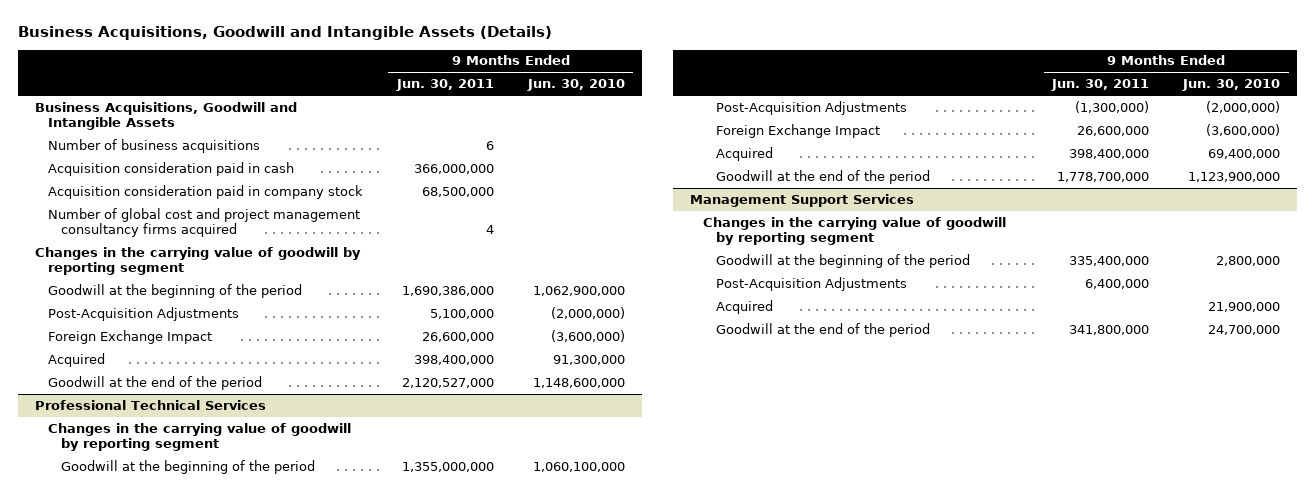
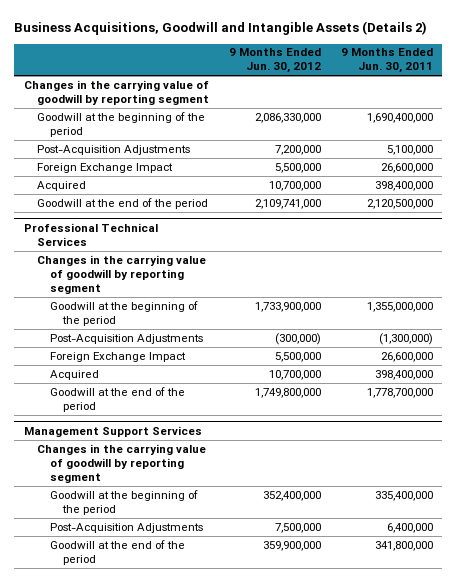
[17,26,552,41] Business Acquisitions, Goodwill and Intangible Assets (Details) -> [14,21,428,36] Business Acquisitions, Goodwill and Intangible Assets (Details 2)
[526,79,625,92] Jun. 30, 2010 -> none
none -> [228,48,321,74] 9 Months Ended Jun. 30, 2012
[34,101,297,130] Business Acquisitions, Goodwill and Intangible Assets -> none
[47,138,260,153] Number of business acquisitions -> none
[47,161,294,176] Acquisition consideration paid in cash -> none
[47,184,363,199] Acquisition consideration paid in company stock -> none
[47,207,360,237] Number of global cost and project management consultancy firms acquired -> none
[401,285,494,296] 1,690,386,000 -> [366,112,433,123] 1,690,400,000
[401,377,494,388] 2,120,527,000 -> [366,198,433,209] 2,120,500,000
[715,299,773,314] Acquired -> none

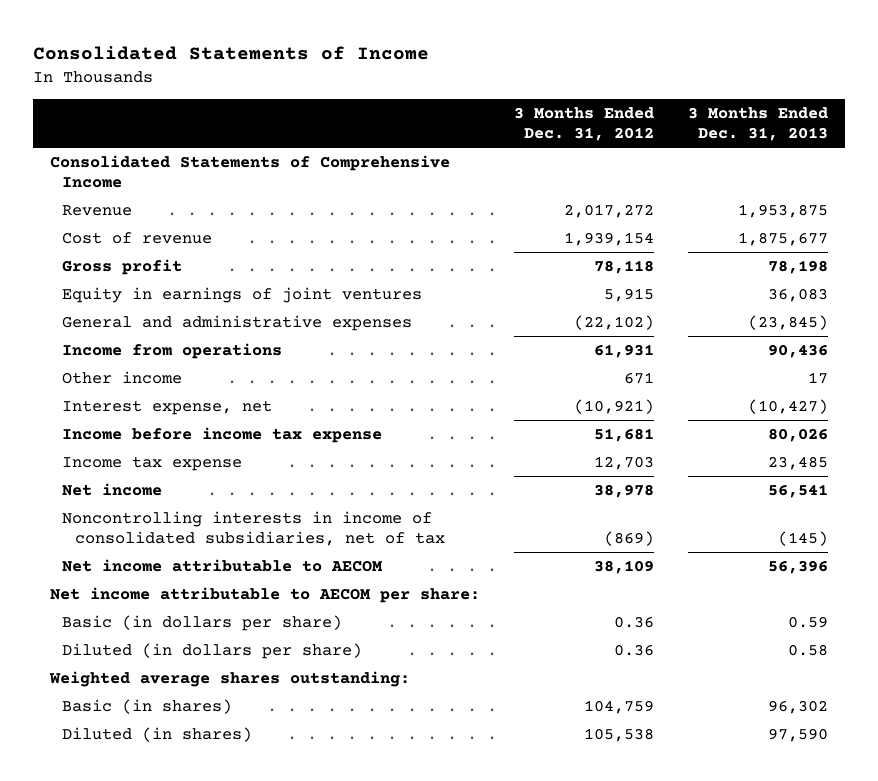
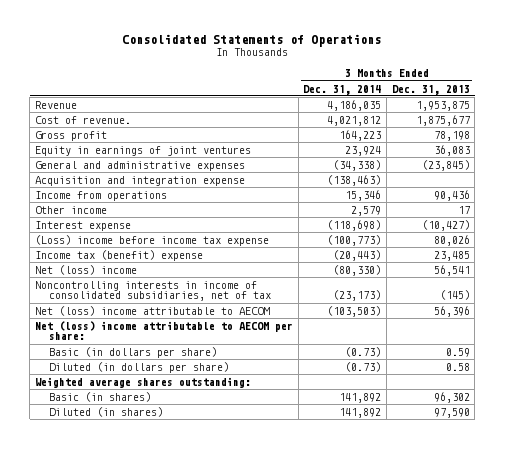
[32,46,429,61] Consolidated Statements of Income -> [122,33,382,47] Consolidated Statements of Operations
[513,107,654,142] 3 Months Ended Dec. 31, 2012 -> none
none -> [303,84,382,95] Dec. 31, 2014
[49,154,450,188] Consolidated Statements of Comprehensive Income -> none
[62,231,213,244] Cost of revenue -> [34,115,131,124] Cost of revenue.
none -> [34,175,245,186] Acquisition and integration expense
[62,399,273,415] Interest expense, net -> [34,220,131,231] Interest expense
[62,426,383,443] Income before income tax expense -> [34,234,269,246] (Loss) income before income tax expense
[62,455,243,471] Income tax expense -> [34,249,203,261] Income tax (benefit) expense
[62,482,163,496] Net income -> [34,264,137,275] Net (loss) income
[62,558,384,572] Net income attributable to AECOM -> [34,305,270,316] Net (loss) income attributable to AECOM
[49,586,480,603] Net income attributable to AECOM per share: -> [34,320,293,341] Net (loss) income attributable to AECOM per share:

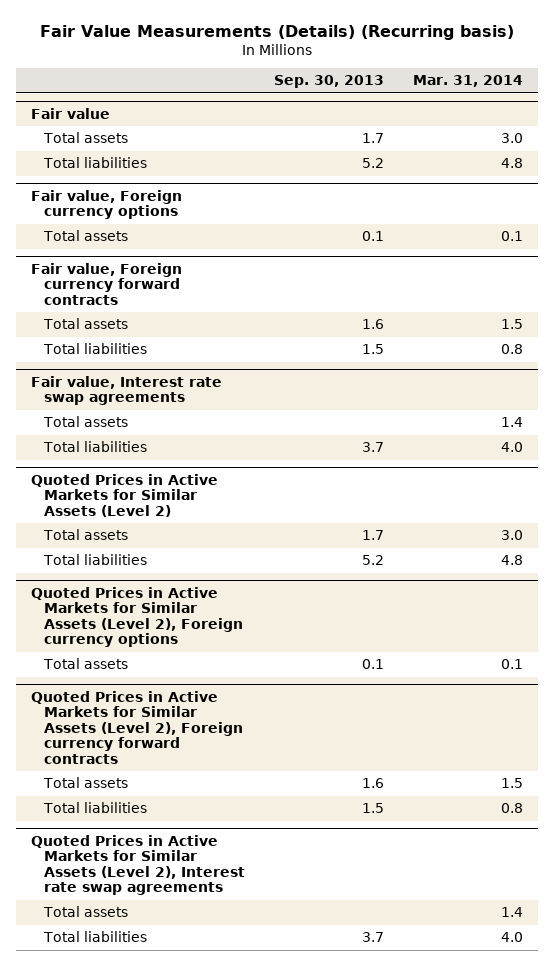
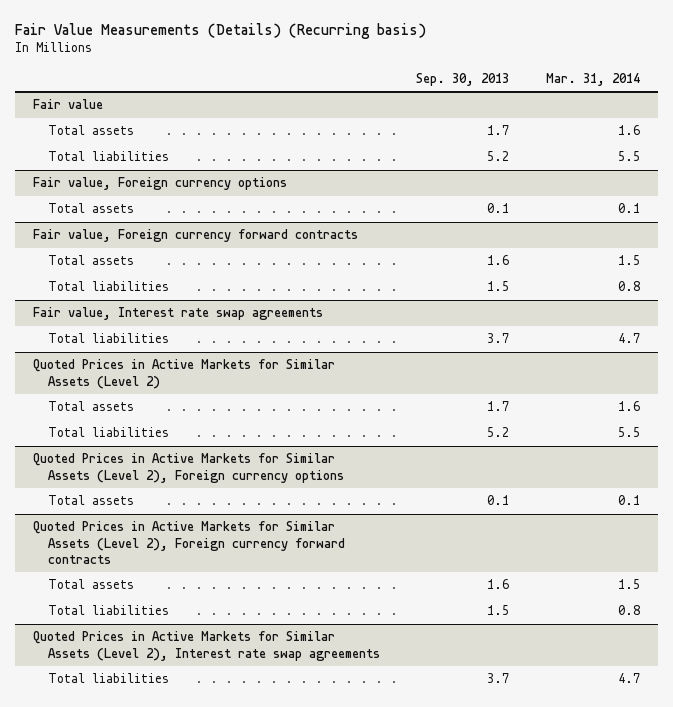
[500,133,523,144] 3.0 -> [617,125,640,136] 1.6
[500,158,523,169] 4.8 -> [617,151,640,162] 5.5
[42,416,128,428] Total assets -> none
[500,442,523,453] 4.0 -> [617,333,640,344] 4.7
[500,530,523,541] 3.0 -> [617,401,640,412] 1.6
[500,555,523,566] 4.8 -> [617,427,640,438] 5.5
[42,906,128,918] Total assets -> none
[500,932,523,943] 4.0 -> [617,673,640,684] 4.7

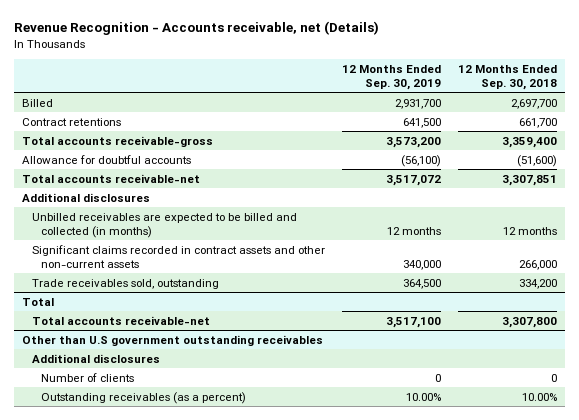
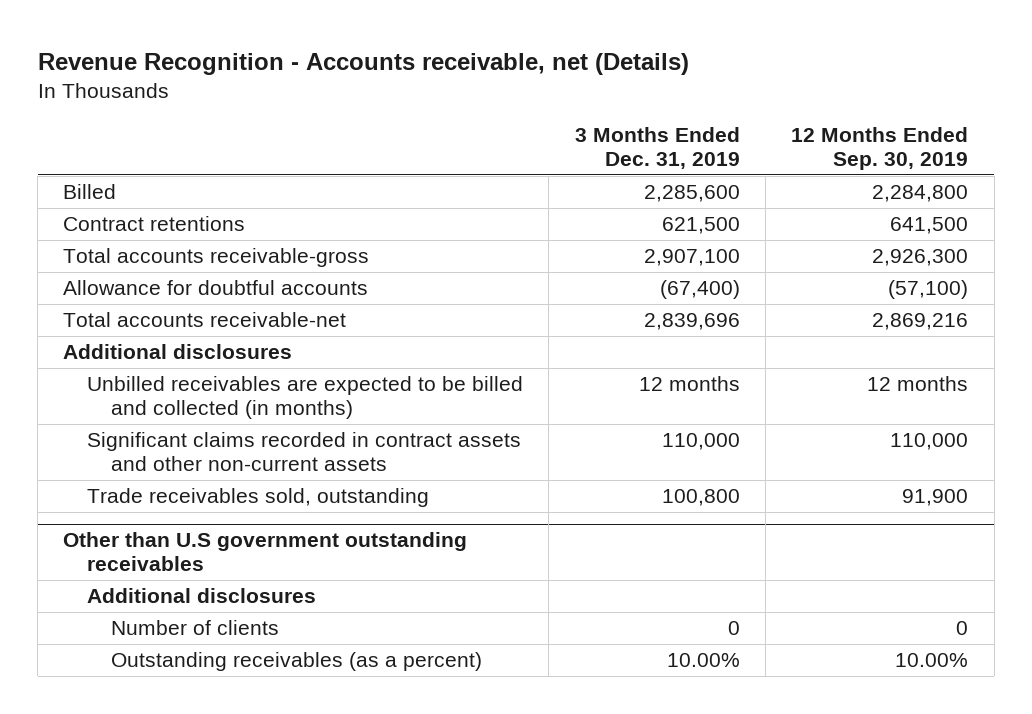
[457,64,557,91] 12 Months Ended Sep. 30, 2018 -> none
none -> [574,127,740,170] 3 Months Ended Dec. 31, 2019
[394,98,441,109] 2,931,700 -> [872,185,969,203] 2,284,800
[385,136,441,148] 3,573,200 -> [872,249,969,267] 2,926,300
[400,154,441,167] (56,100) -> [888,280,969,300] (57,100)
[385,174,441,186] 3,517,072 -> [872,313,969,331] 2,869,216
[22,297,55,306] Total -> none
[31,315,210,325] Total accounts receivable-net -> none
[402,259,441,270] 340,000 -> [890,433,969,451] 110,000
[402,278,441,289] 364,500 -> [902,489,969,507] 91,900

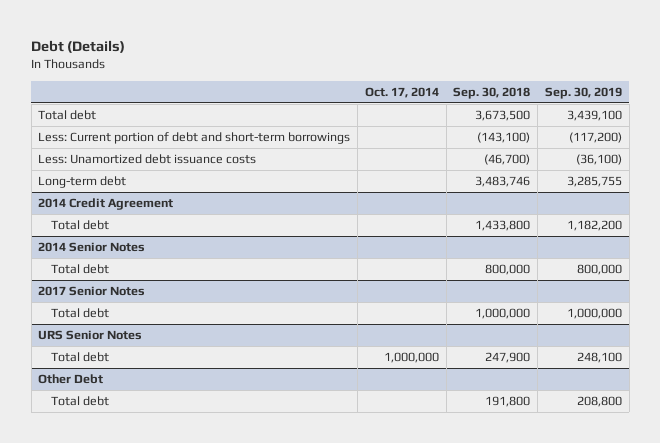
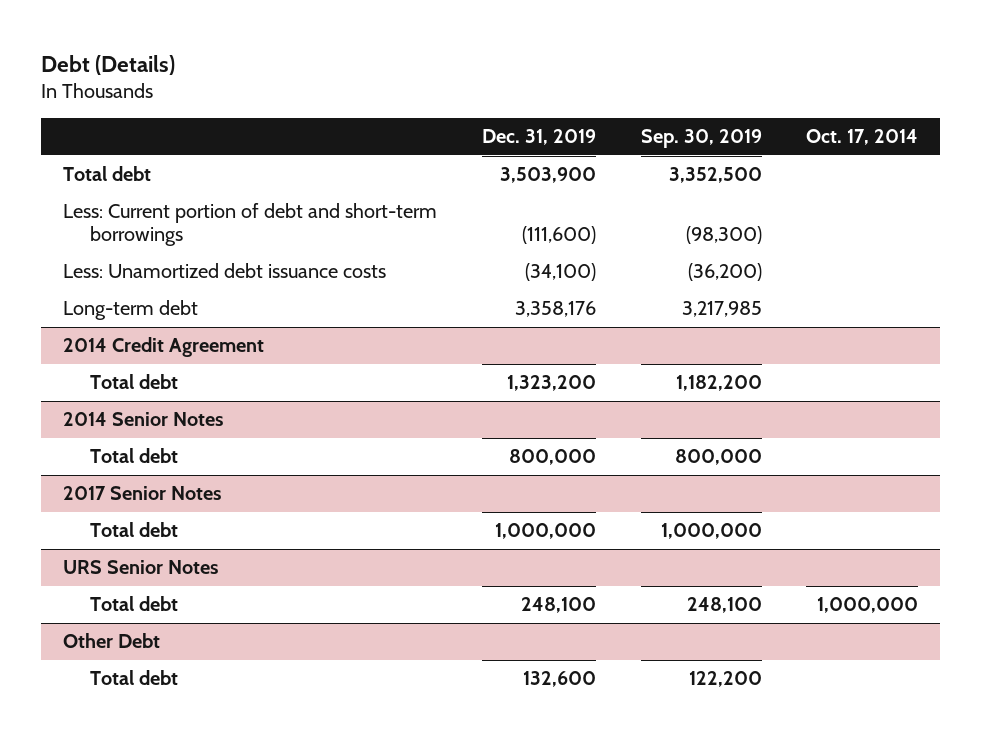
[453,86,531,99] Sep. 30, 2018 -> none
none -> [481,129,596,146] Dec. 31, 2019
[566,110,622,122] 3,439,100 -> [668,167,762,184] 3,352,500
[568,132,622,144] (117,200) -> [685,226,762,245] (98,300)
[575,154,622,166] (36,100) -> [687,263,762,282] (36,200)
[566,176,622,188] 3,285,755 -> [681,301,762,318] 3,217,985
[576,396,622,408] 208,800 -> [688,671,762,688] 122,200

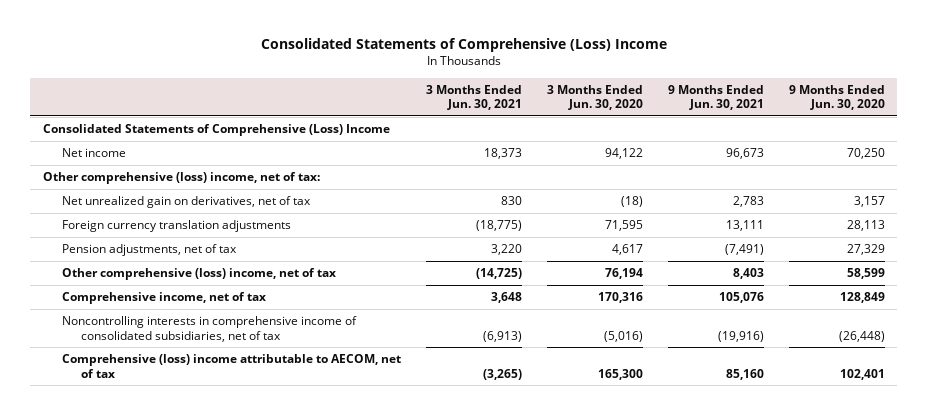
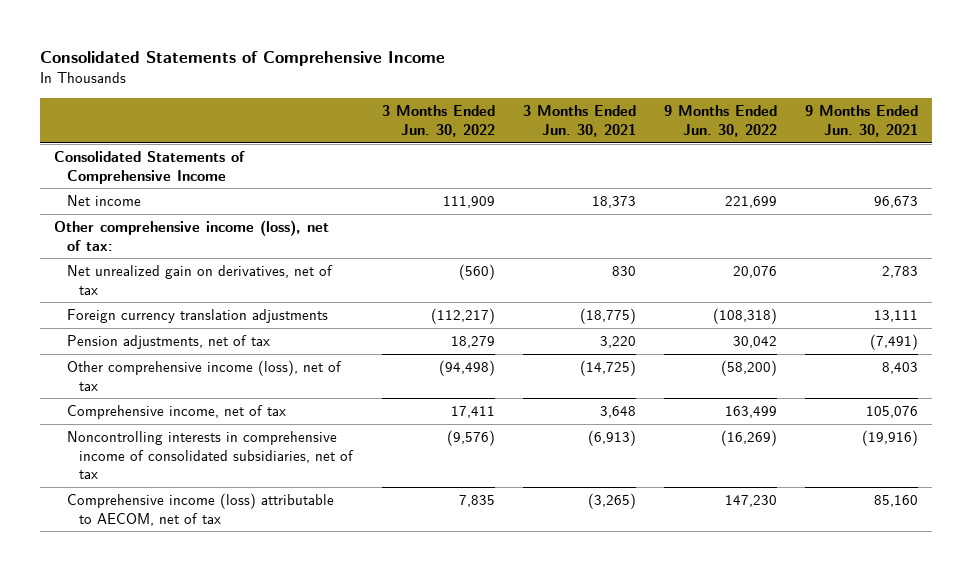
[260,38,667,53] Consolidated Statements of Comprehensive (Loss) Income -> [39,51,445,67] Consolidated Statements of Comprehensive Income
[546,84,643,111] 3 Months Ended Jun. 30, 2020 -> none
[788,84,885,111] 9 Months Ended Jun. 30, 2020 -> none
none -> [381,105,495,137] 3 Months Ended Jun. 30, 2022
none -> [663,105,777,137] 9 Months Ended Jun. 30, 2022
[42,124,390,137] Consolidated Statements of Comprehensive (Loss) Income -> [54,151,246,184] Consolidated Statements of Comprehensive Income
[42,172,320,185] Other comprehensive (loss) income, net of tax: -> [54,220,330,251] Other comprehensive income (loss), net of tax:
[61,268,336,281] Other comprehensive (loss) income, net of tax -> [66,360,342,391] Other comprehensive income (loss), net of tax
[61,354,401,378] Comprehensive (loss) income attributable to AECOM, net of tax -> [66,493,334,526] Comprehensive income (loss) attributable to AECOM, net of tax

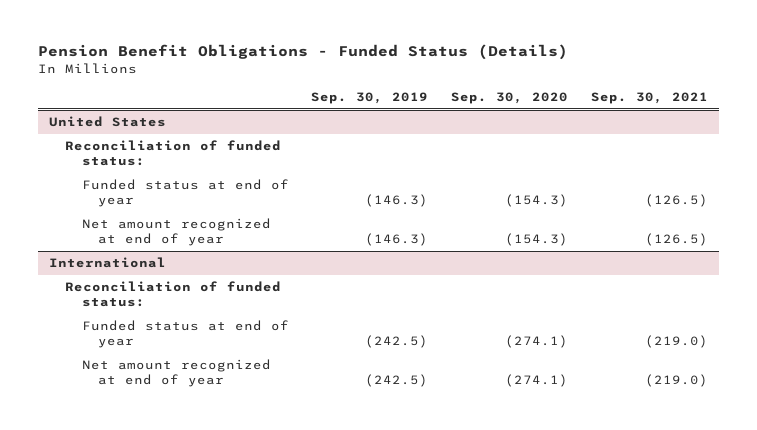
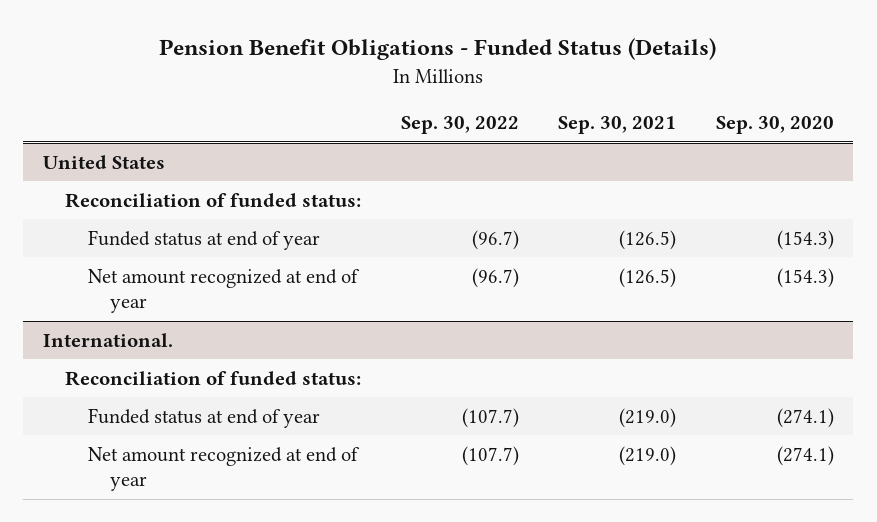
[311,92,429,105] Sep. 30, 2019 -> none
none -> [400,116,519,135] Sep. 30, 2022
[49,257,167,269] International -> [43,332,174,347] International.

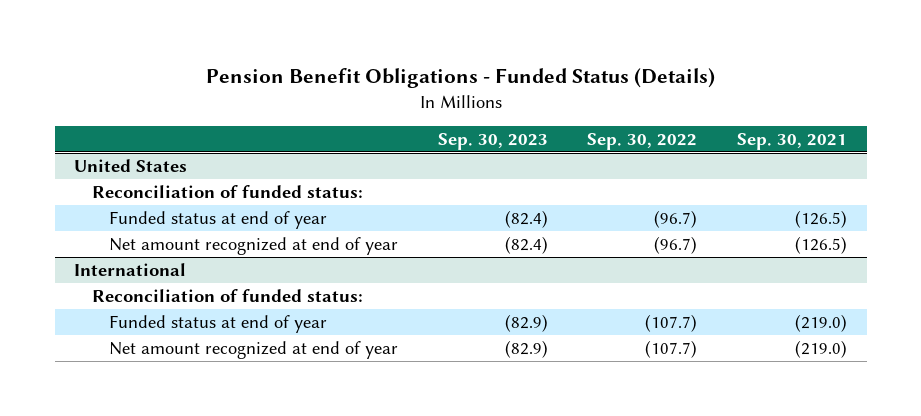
[715,116,834,135] Sep. 30, 2020 -> none
none -> [437,133,548,151] Sep. 30, 2023
[43,332,174,347] International. -> [74,262,187,276] International

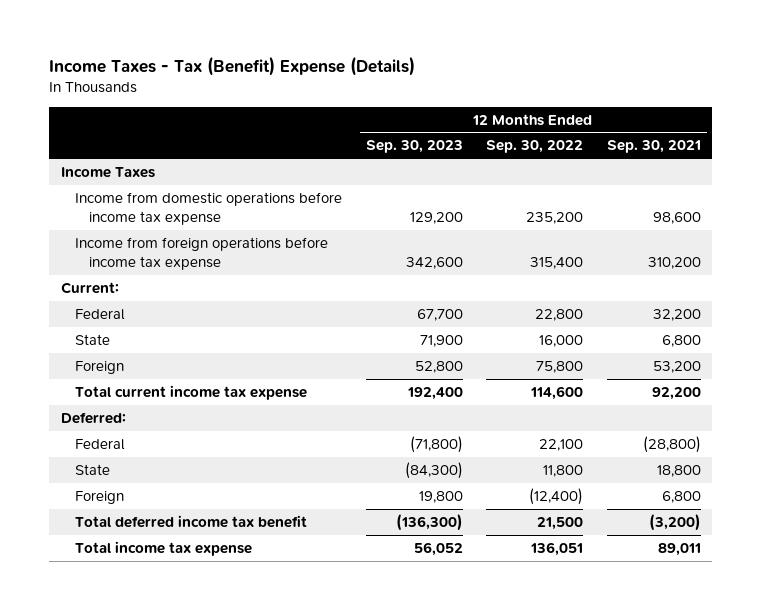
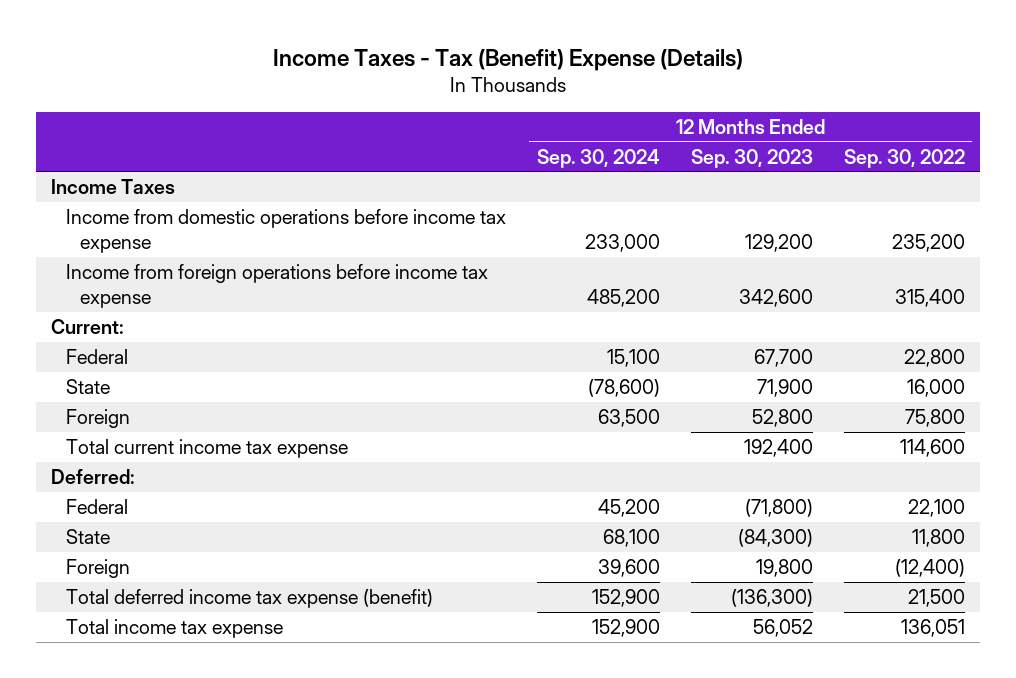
[606,140,701,154] Sep. 30, 2021 -> none
none -> [536,148,660,168] Sep. 30, 2024
[75,514,308,528] Total deferred income tax benefit -> [65,589,433,609] Total deferred income tax expense (benefit)

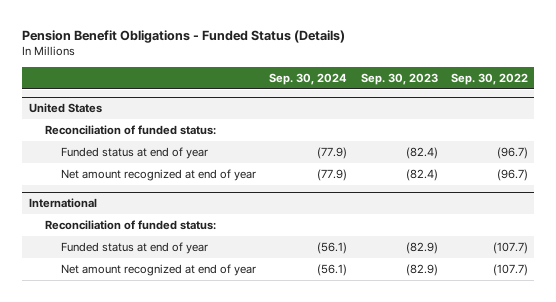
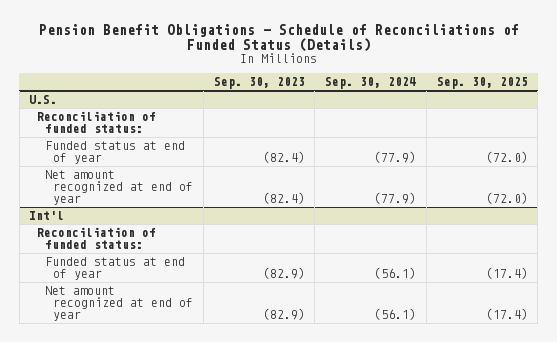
[21,29,345,43] Pension Benefit Obligations - Funded Status (Details) -> [38,23,519,53] Pension Benefit Obligations - Schedule of Reconciliations of Funded Status (Details)
[450,72,528,85] Sep. 30, 2022 -> none
none -> [436,77,528,90] Sep. 30, 2025
[28,103,102,114] United States -> [29,94,58,104] U.S.
[28,198,97,209] International -> [29,210,65,220] Int'l

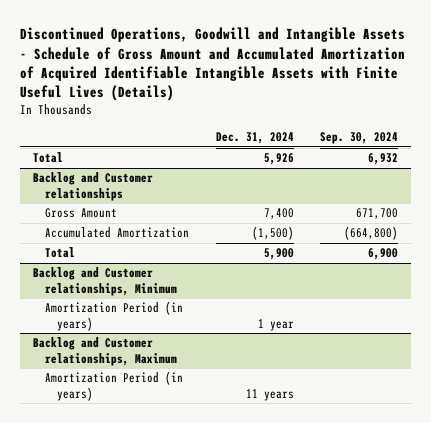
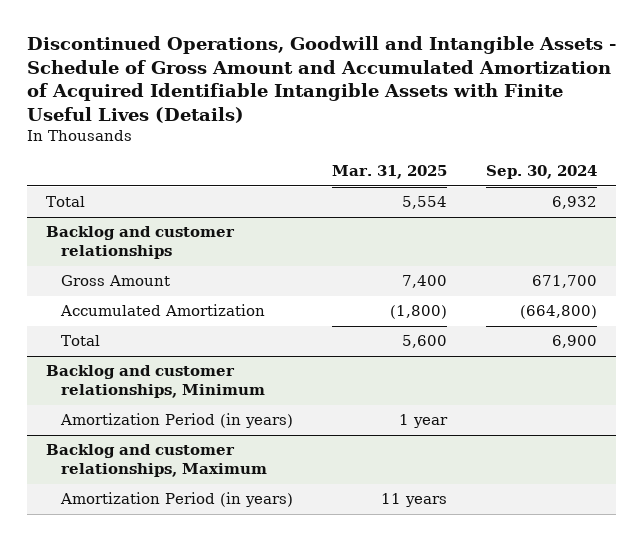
[215,131,294,144] Dec. 31, 2024 -> none
none -> [331,165,447,180] Mar. 31, 2025
[33,172,154,201] Backlog and Customer relationships -> [46,226,236,260] Backlog and customer relationships
[33,267,178,296] Backlog and Customer relationships, Minimum -> [46,365,265,399] Backlog and customer relationships, Minimum
[33,337,178,366] Backlog and Customer relationships, Maximum -> [46,444,267,478] Backlog and customer relationships, Maximum

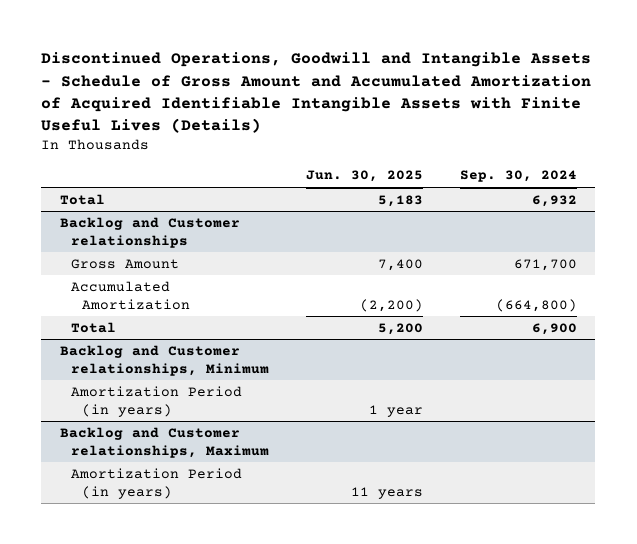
[331,165,447,180] Mar. 31, 2025 -> none
none -> [305,170,423,183] Jun. 30, 2025
[46,226,236,260] Backlog and customer relationships -> [59,216,240,248] Backlog and Customer relationships
[46,365,265,399] Backlog and customer relationships, Minimum -> [59,344,269,376] Backlog and Customer relationships, Minimum
[46,444,267,478] Backlog and customer relationships, Maximum -> [59,426,269,458] Backlog and Customer relationships, Maximum

